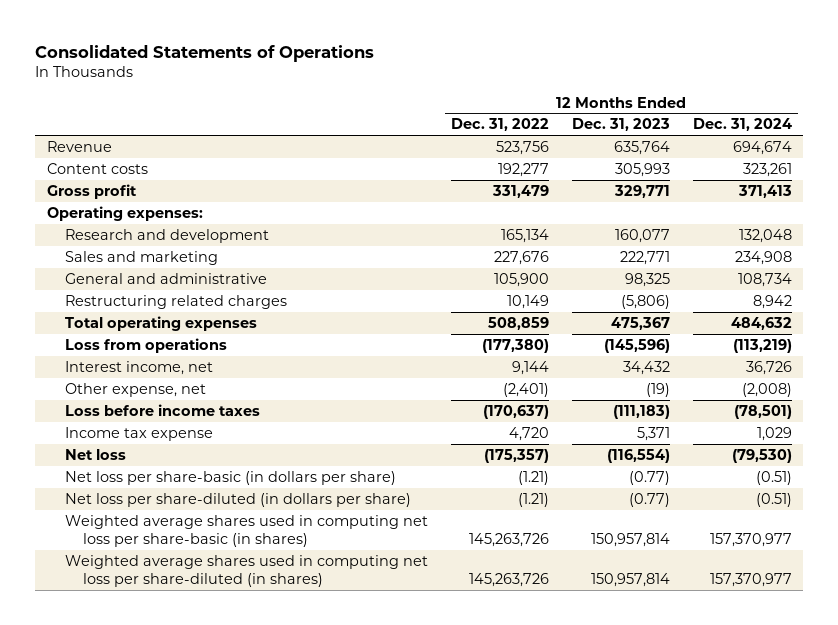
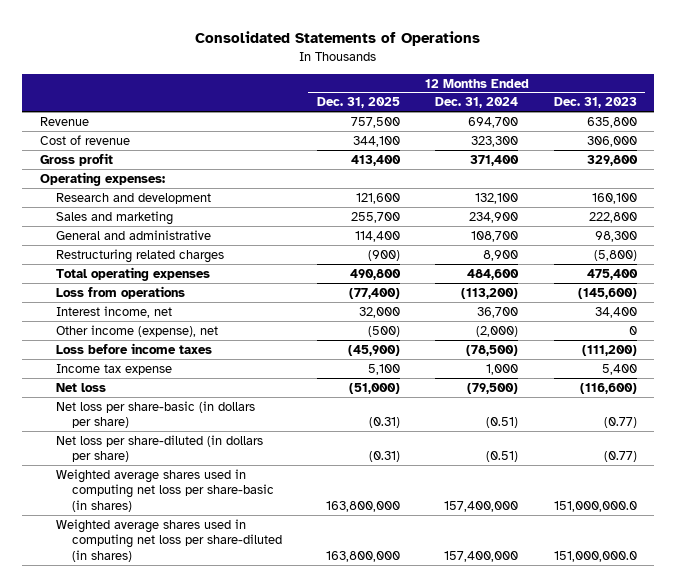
[450,118,549,132] Dec. 31, 2022 -> none
none -> [316,97,400,109] Dec. 31, 2025
[613,140,670,155] 635,764 -> [586,116,637,128] 635,800
[732,140,792,155] 694,674 -> [468,116,519,128] 694,700
[46,162,148,174] Content costs -> [40,134,131,145] Cost of revenue
[614,162,670,177] 305,993 -> [586,135,637,147] 306,000
[742,162,792,177] 323,261 -> [471,135,519,147] 323,300
[613,184,670,198] 329,771 -> [586,154,638,166] 329,800
[737,184,792,198] 371,413 -> [470,154,520,166] 371,400
[614,228,670,243] 160,077 -> [591,192,637,204] 160,100
[738,228,792,243] 132,048 -> [475,192,519,204] 132,100
[619,250,670,265] 222,771 -> [588,211,637,223] 222,800
[734,250,792,265] 234,908 -> [469,211,519,223] 234,900
[624,272,670,287] 98,325 -> [594,230,637,242] 98,300
[737,272,792,287] 108,734 -> [471,230,519,242] 108,700
[620,294,670,309] (5,806) -> [593,249,637,261] (5,800)
[752,294,792,309] 8,942 -> [483,249,519,261] 8,900
[610,316,670,330] 475,367 -> [586,268,638,280] 475,400
[730,316,792,330] 484,632 -> [467,268,520,280] 484,600
[603,338,670,353] (145,596) -> [577,287,637,299] (145,600)
[732,338,792,353] (113,219) -> [461,287,519,299] (113,200)
[622,360,670,375] 34,432 -> [594,306,637,318] 34,400
[745,360,792,375] 36,726 -> [477,306,519,318] 36,700
[64,382,206,397] Other expense, net -> [55,324,218,337] Other income (expense), net
[645,382,670,397] (19) -> [628,325,637,335] 0
[741,382,792,397] (2,008) -> [476,325,519,337] (2,000)
[612,404,670,419] (111,183) -> [581,344,637,356] (111,200)
[733,404,792,419] (78,501) -> [466,344,519,356] (78,500)
[636,426,670,441] 5,371 -> [601,363,637,375] 5,400
[756,426,792,441] 1,029 -> [486,363,519,375] 1,000
[606,448,670,463] (116,554) -> [579,382,637,394] (116,600)
[731,448,792,463] (79,530) -> [467,382,519,394] (79,500)
[590,533,670,548] 150,957,814 -> [553,500,637,512] 151,000,000.0
[709,533,792,548] 157,370,977 -> [444,500,519,512] 157,400,000
[590,573,670,588] 150,957,814 -> [553,550,637,562] 151,000,000.0
[709,573,792,588] 157,370,977 -> [444,550,519,562] 157,400,000

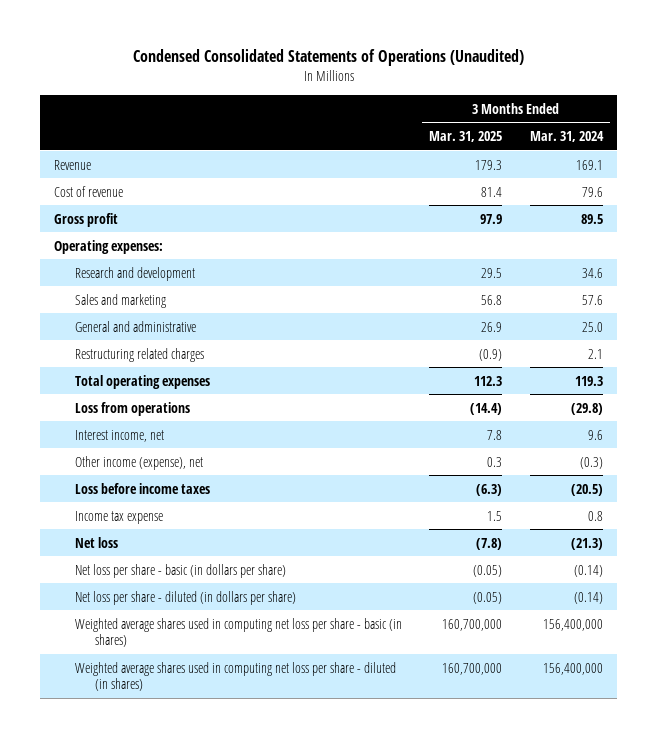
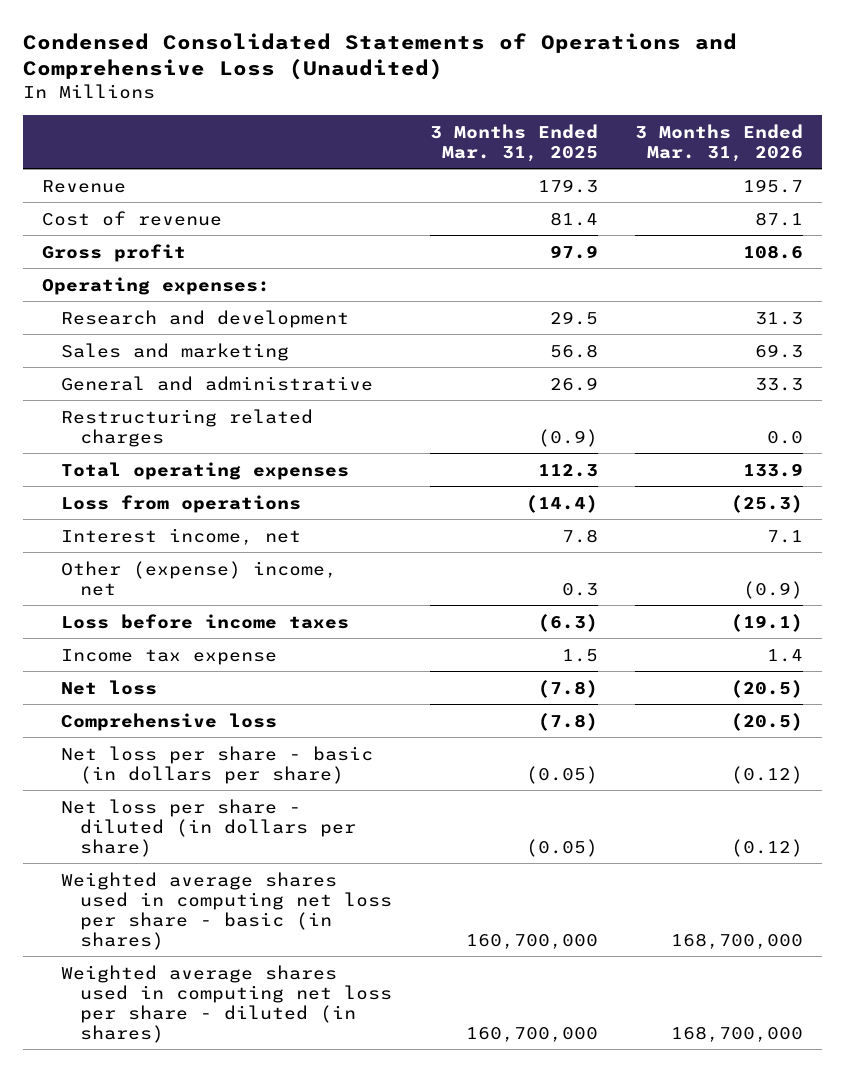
[132,49,524,67] Condensed Consolidated Statements of Operations (Unaudited) -> [22,33,737,81] Condensed Consolidated Statements of Operations and Comprehensive Loss (Unaudited)
[530,131,605,143] Mar. 31, 2024 -> none
none -> [634,123,803,162] 3 Months Ended Mar. 31, 2026
[74,455,203,470] Other income (expense), net -> [60,560,337,596] Other (expense) income, net
none -> [60,712,277,731] Comprehensive loss

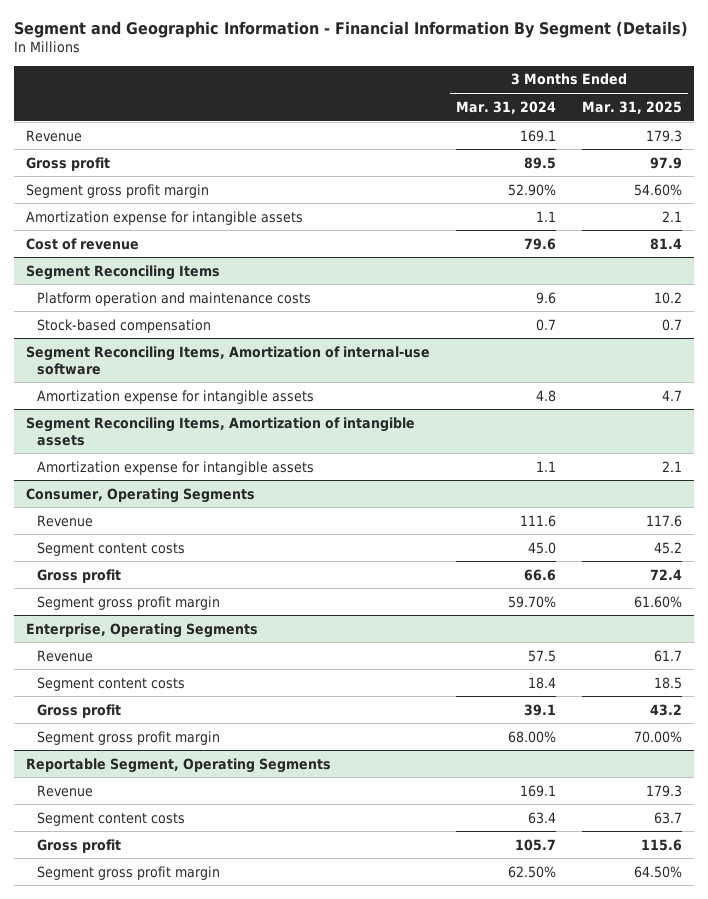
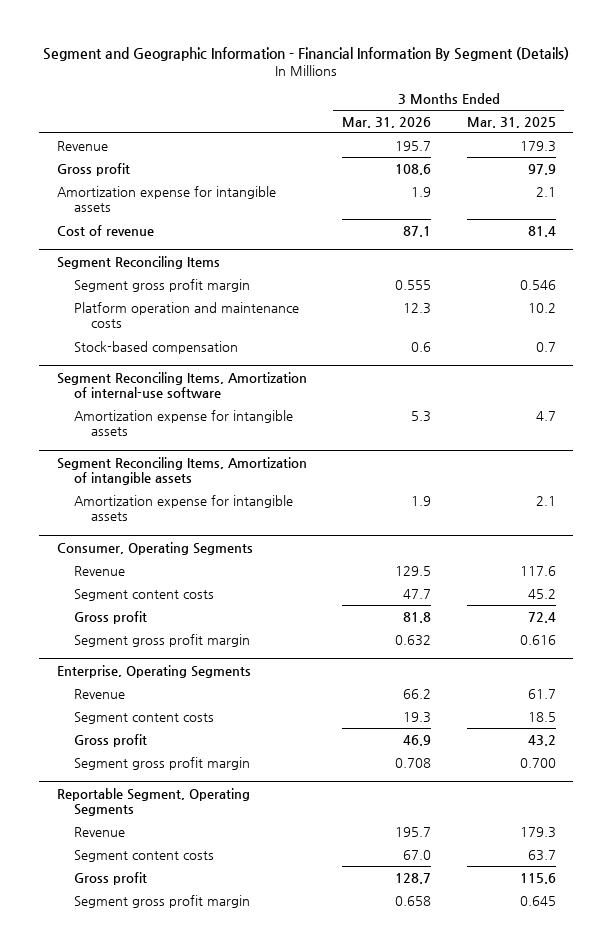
[455,100,556,114] Mar. 31, 2024 -> none
none -> [342,116,432,128] Mar. 31, 2026
[26,183,210,198] Segment gross profit margin -> none
none -> [74,278,251,292] Segment gross profit margin
[633,595,682,608] 61.60% -> [519,634,556,645] 0.616
[633,730,682,743] 70.00% -> [519,757,556,768] 0.700
[633,865,682,878] 64.50% -> [519,895,556,906] 0.645

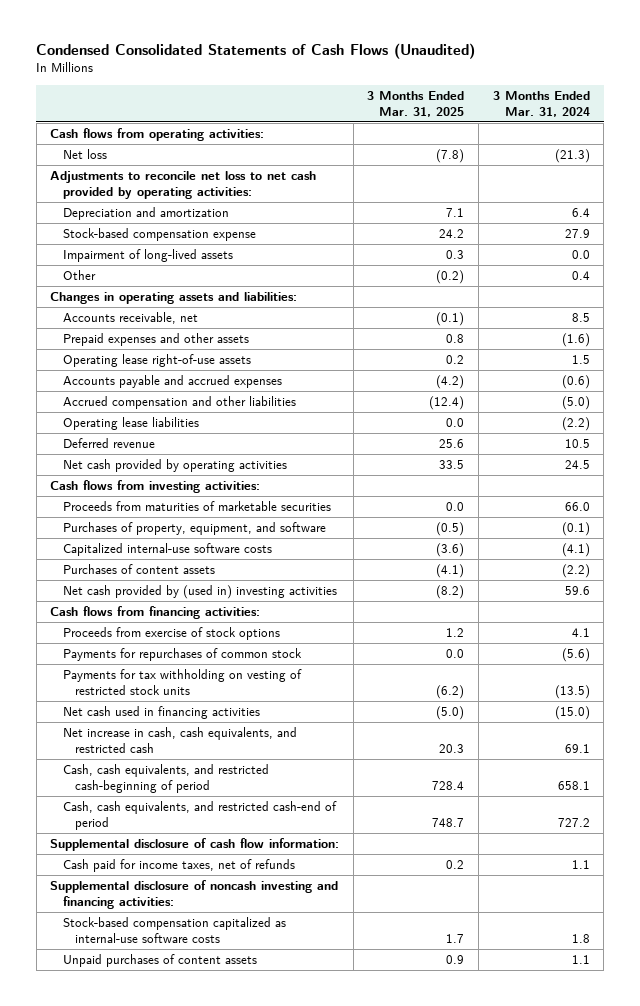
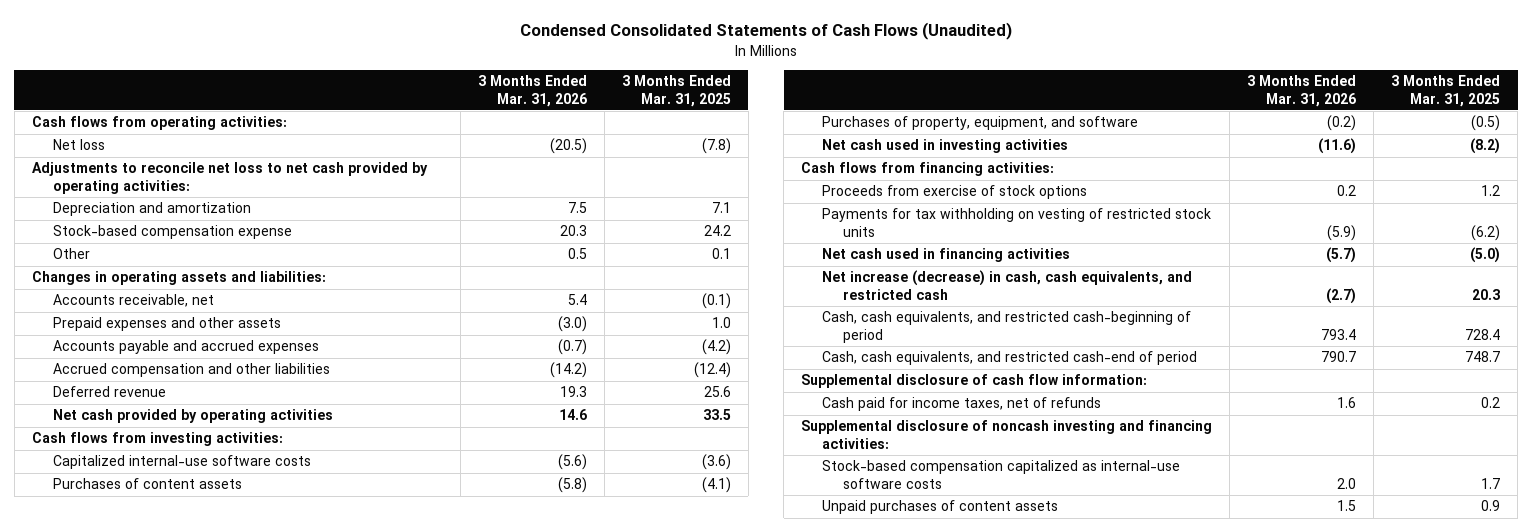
[492,90,590,117] 3 Months Ended Mar. 31, 2024 -> none
none -> [477,75,587,107] 3 Months Ended Mar. 31, 2026
[62,248,233,262] Impairment of long-lived assets -> none
[436,269,465,284] (0.2) -> [711,248,731,260] 0.1
[62,353,251,367] Operating lease right-of-use assets -> none
[446,333,465,343] 0.8 -> [711,317,731,329] 1.0
[62,416,199,430] Operating lease liabilities -> none
[62,500,331,511] Proceeds from maturities of marketable securities -> none
[62,521,326,535] Purchases of property, equipment, and software -> [822,116,1139,131] Purchases of property, equipment, and software
[62,584,337,599] Net cash provided by (used in) investing activities -> [822,139,1069,154] Net cash used in investing activities
[62,647,302,661] Payments for repurchases of common stock -> none
[62,726,297,754] Net increase in cash, cash equivalents, and restricted cash -> [822,270,1193,300] Net increase (decrease) in cash, cash equivalents, and restricted cash

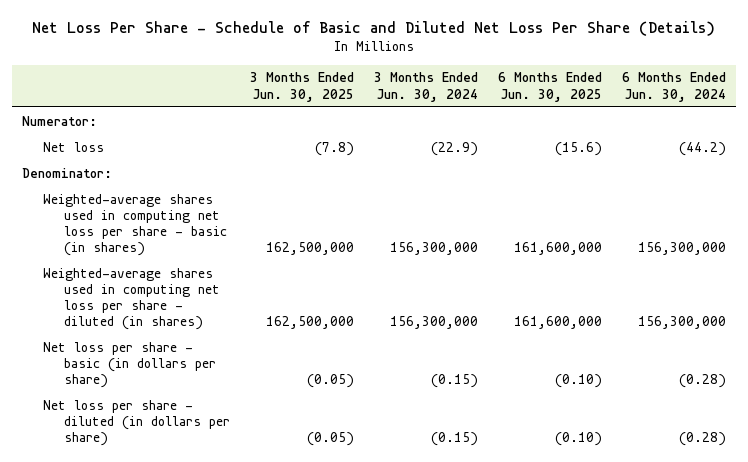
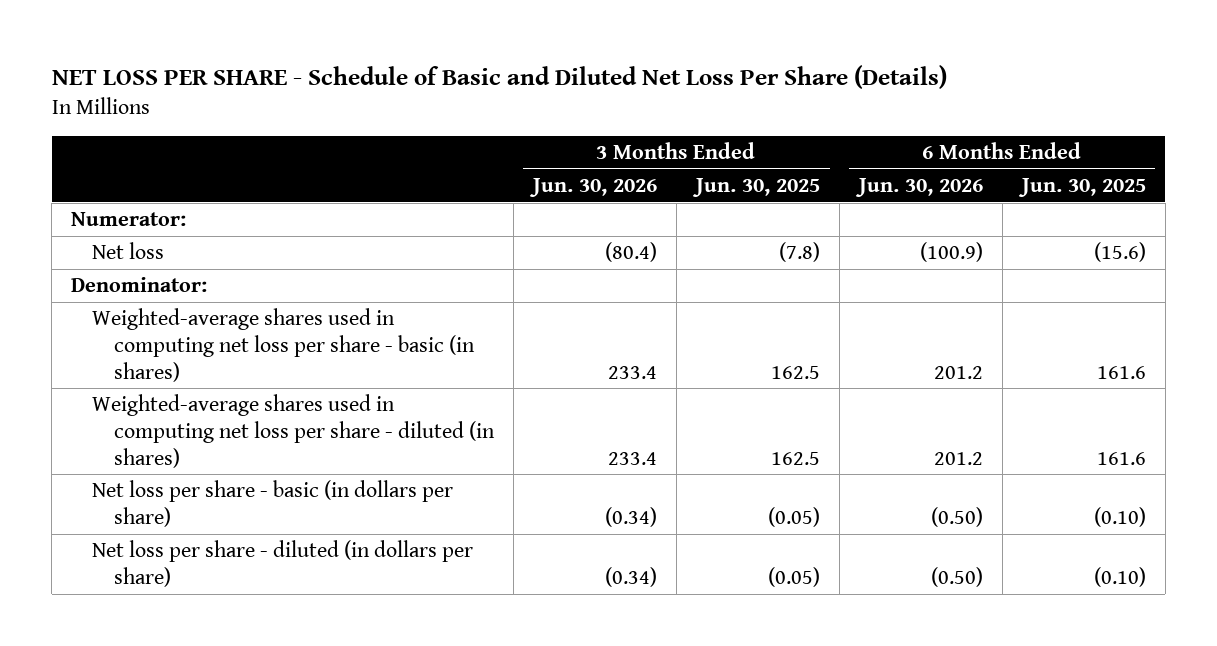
[31,20,715,36] Net Loss Per Share - Schedule of Basic and Diluted Net Loss Per Share (Details) -> [51,65,947,90] NET LOSS PER SHARE - Schedule of Basic and Diluted Net Loss Per Share (Details)
[373,72,478,102] 3 Months Ended Jun. 30, 2024 -> none
[621,72,726,102] 6 Months Ended Jun. 30, 2024 -> none
none -> [528,177,657,197] Jun. 30, 2026
none -> [854,177,983,197] Jun. 30, 2026
[265,241,354,255] 162,500,000 -> [770,365,820,379] 162.5
[513,241,602,255] 161,600,000 -> [1096,365,1146,379] 161.6
[265,315,354,329] 162,500,000 -> [770,451,820,465] 162.5
[513,315,602,329] 161,600,000 -> [1096,451,1146,465] 161.6

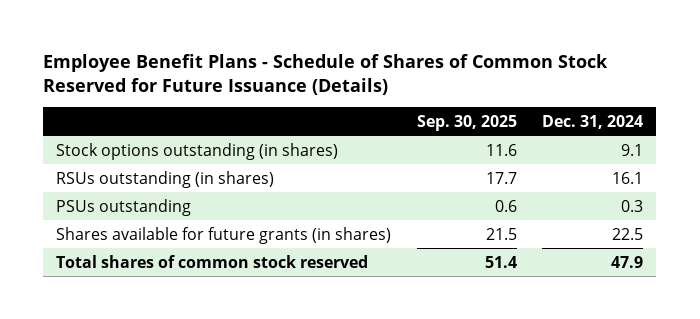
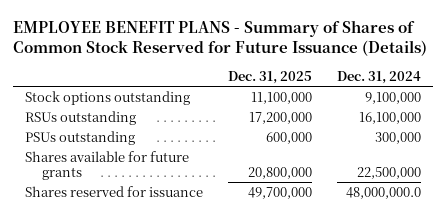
[43,53,609,95] Employee Benefit Plans - Schedule of Shares of Common Stock Reserved for Future Issuance (Details) -> [12,19,427,56] EMPLOYEE BENEFIT PLANS - Summary of Shares of Common Stock Reserved for Future Issuance (Details)
[416,114,517,131] Sep. 30, 2025 -> none
none -> [228,70,313,84] Dec. 31, 2025
[56,142,339,160] Stock options outstanding (in shares) -> [25,90,191,105] Stock options outstanding
[621,143,644,156] 9.1 -> [364,91,421,104] 9,100,000
[56,170,275,188] RSUs outstanding (in shares) -> [25,110,137,125] RSUs outstanding
[612,171,644,184] 16.1 -> [358,111,421,124] 16,100,000
[621,199,644,212] 0.3 -> [374,131,421,144] 300,000
[56,226,392,244] Shares available for future grants (in shares) -> [25,150,190,180] Shares available for future grants
[612,227,644,240] 22.5 -> [356,166,421,179] 22,500,000
[56,254,369,268] Total shares of common stock reserved -> [25,185,204,197] Shares reserved for issuance
[611,255,644,268] 47.9 -> [345,186,421,199] 48,000,000.0

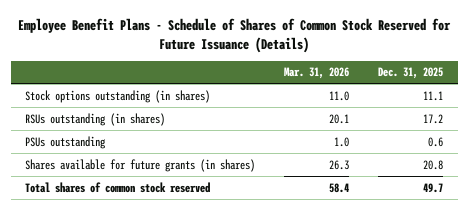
[12,19,427,56] EMPLOYEE BENEFIT PLANS - Summary of Shares of Common Stock Reserved for Future Issuance (Details) -> [18,17,452,53] Employee Benefit Plans - Schedule of Shares of Common Stock Reserved for Future Issuance (Details)
[336,70,421,84] Dec. 31, 2024 -> none
none -> [284,67,350,80] Mar. 31, 2026
[25,90,191,105] Stock options outstanding -> [25,89,211,103] Stock options outstanding (in shares)
[251,91,313,104] 11,100,000 -> [423,90,444,101] 11.1
[25,110,137,125] RSUs outstanding -> [25,112,166,126] RSUs outstanding (in shares)
[249,111,313,124] 17,200,000 -> [423,113,444,124] 17.2
[266,131,313,144] 600,000 -> [428,136,444,147] 0.6
[25,150,190,180] Shares available for future grants -> [25,158,256,172] Shares available for future grants (in shares)
[248,166,313,179] 20,800,000 -> [423,159,444,170] 20.8
[25,185,204,197] Shares reserved for issuance -> [25,181,211,193] Total shares of common stock reserved
[248,186,313,199] 49,700,000 -> [423,182,444,193] 49.7

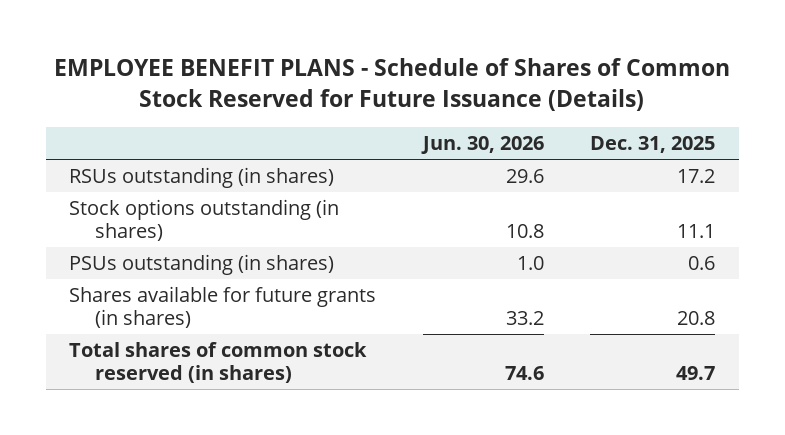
[18,17,452,53] Employee Benefit Plans - Schedule of Shares of Common Stock Reserved for Future Issuance (Details) -> [54,58,731,112] EMPLOYEE BENEFIT PLANS - Schedule of Shares of Common Stock Reserved for Future Issuance (Details)
[284,67,350,80] Mar. 31, 2026 -> none
none -> [420,135,544,154] Jun. 30, 2026
[25,89,211,103] Stock options outstanding (in shares) -> [69,199,340,242] Stock options outstanding (in shares)
[25,135,107,149] PSUs outstanding -> [69,254,335,276] PSUs outstanding (in shares)
[25,181,211,193] Total shares of common stock reserved -> [69,342,368,384] Total shares of common stock reserved (in shares)

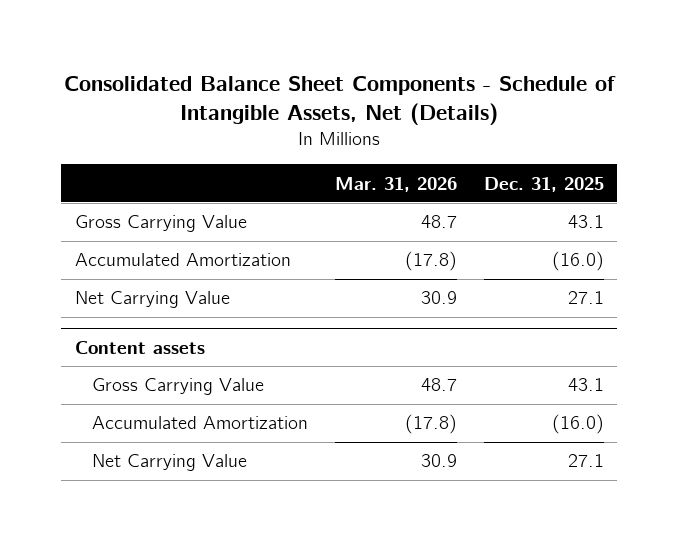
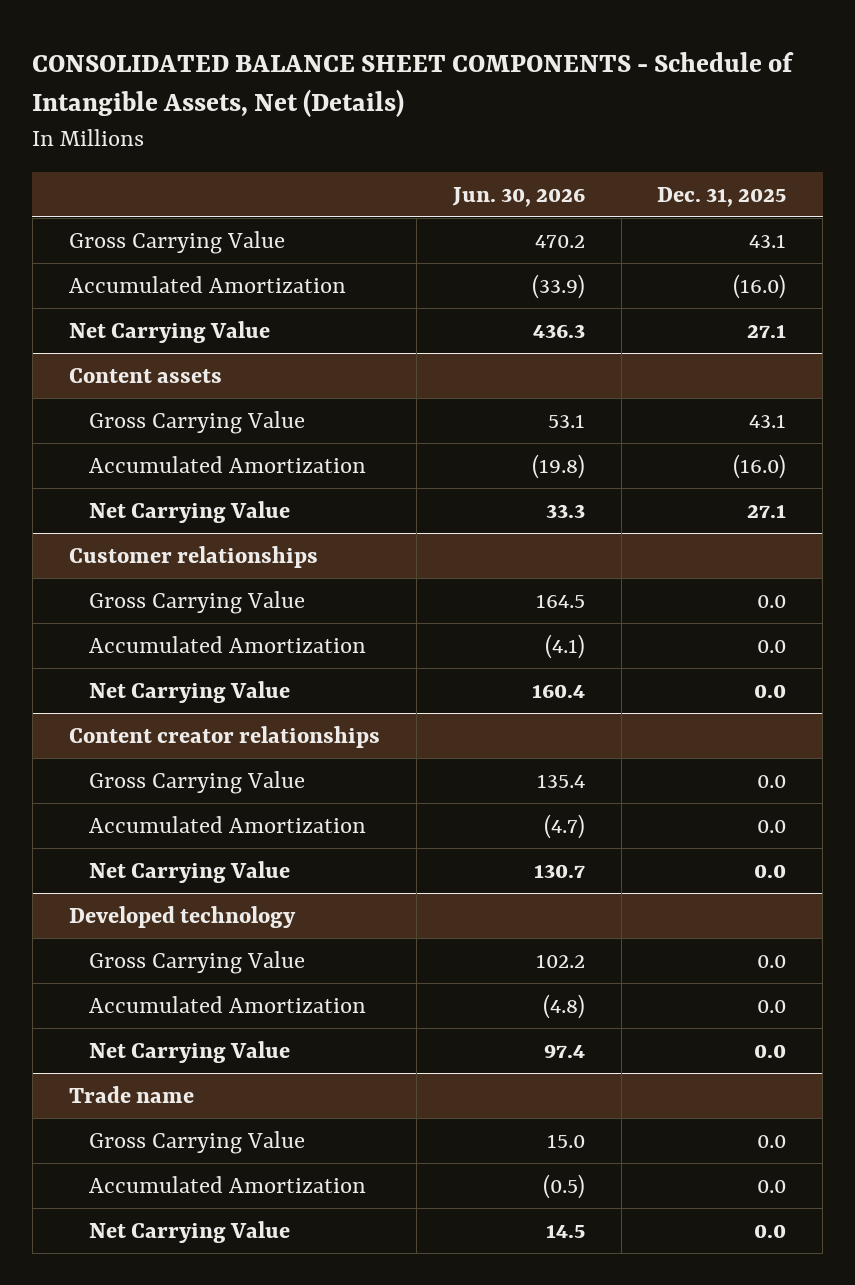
[64,75,617,126] Consolidated Balance Sheet Components - Schedule of Intangible Assets, Net (Details) -> [32,51,795,118] CONSOLIDATED BALANCE SHEET COMPONENTS - Schedule of Intangible Assets, Net (Details)
[334,176,457,192] Mar. 31, 2026 -> none
none -> [451,186,585,207] Jun. 30, 2026
none -> [68,545,318,568] Customer relationships
none -> [89,590,306,614] Gross Carrying Value
none -> [89,635,367,653] Accumulated Amortization
none -> [89,680,291,703] Net Carrying Value
none -> [68,725,380,748] Content creator relationships
none -> [89,770,306,794] Gross Carrying Value
none -> [89,815,367,833] Accumulated Amortization
none -> [89,860,291,883] Net Carrying Value
none -> [68,905,296,928] Developed technology
none -> [89,950,306,974] Gross Carrying Value
none -> [89,995,367,1013] Accumulated Amortization
none -> [89,1040,291,1063] Net Carrying Value
none -> [68,1085,194,1103] Trade name
none -> [89,1130,306,1154] Gross Carrying Value
none -> [89,1175,367,1193] Accumulated Amortization
none -> [89,1220,291,1243] Net Carrying Value

